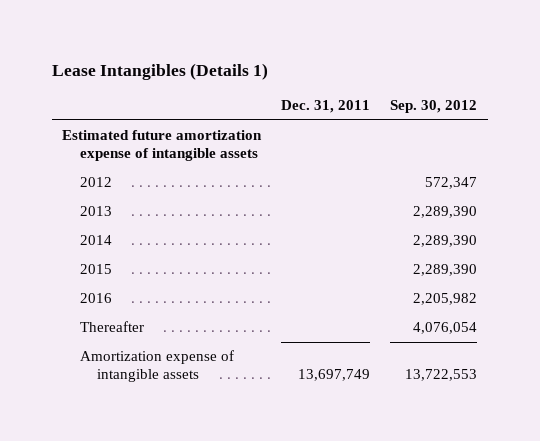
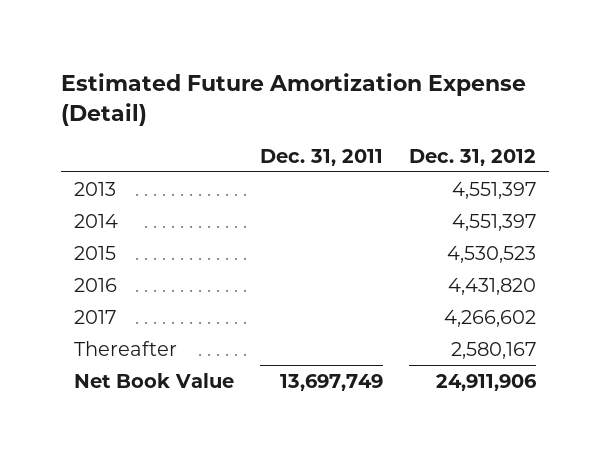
[52,62,269,80] Lease Intangibles (Details 1) -> [60,72,526,126] Estimated Future Amortization Expense (Detail)
[390,100,478,114] Sep. 30, 2012 -> none
none -> [409,148,537,166] Dec. 31, 2012
[62,130,263,161] Estimated future amortization expense of intangible assets -> none
[79,177,112,188] 2012 -> none
none -> [73,309,116,324] 2017
[79,350,234,382] Amortization expense of intangible assets -> [73,372,234,388] Net Book Value

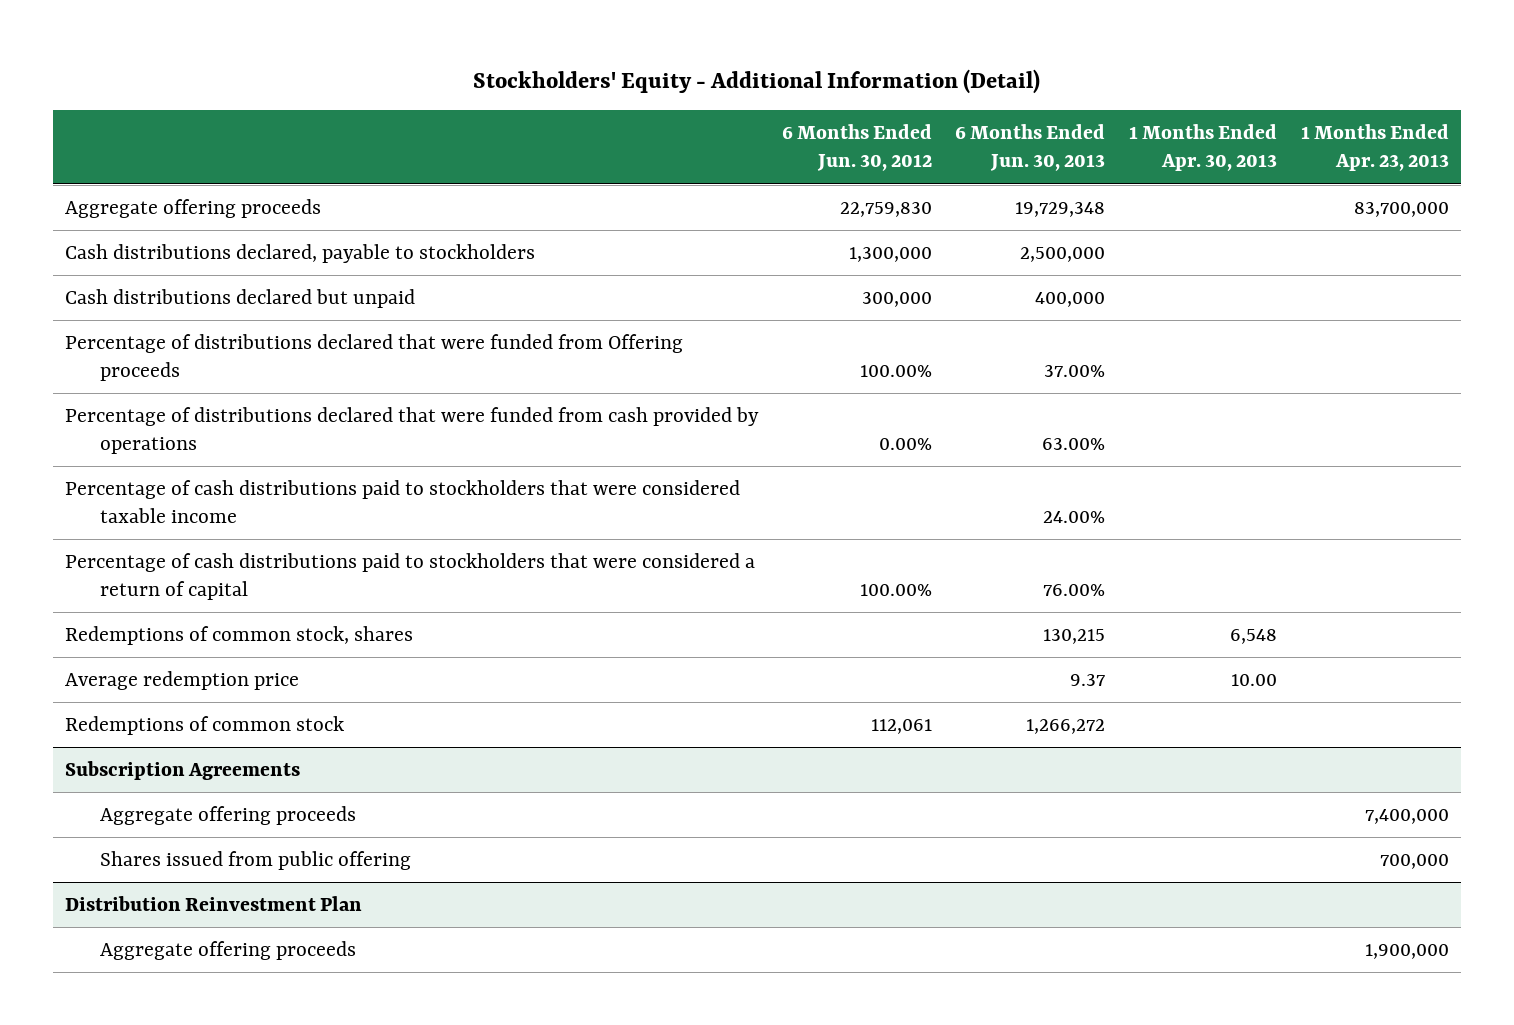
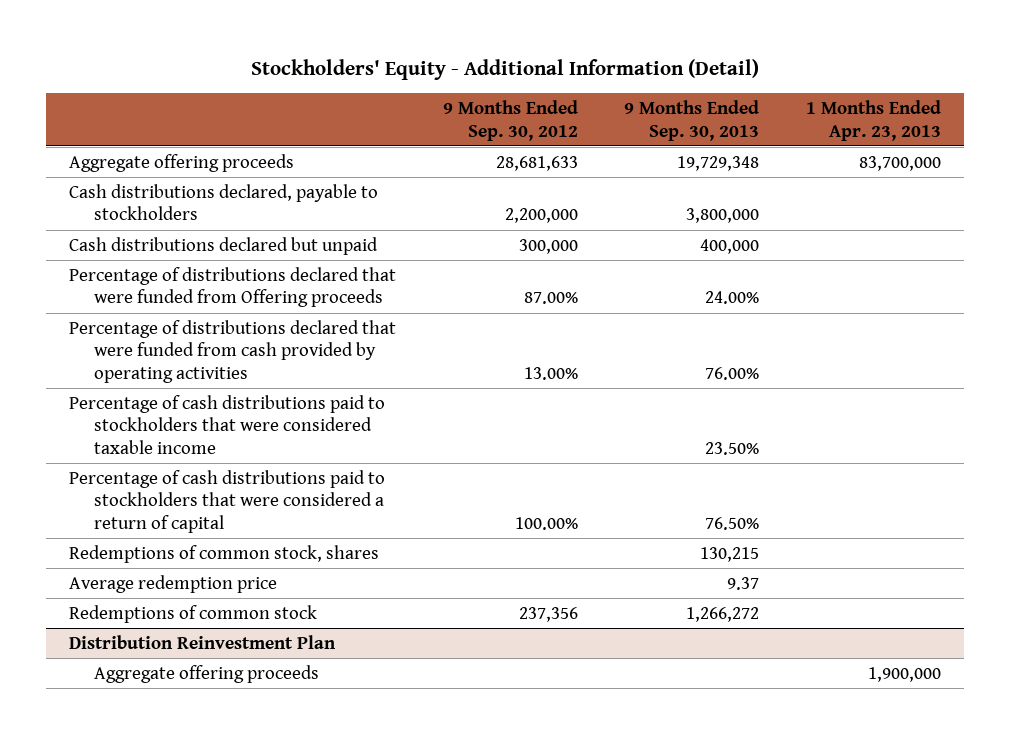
[781,124,932,172] 6 Months Ended Jun. 30, 2012 -> none
[955,124,1106,172] 6 Months Ended Jun. 30, 2013 -> none
[1128,124,1277,172] 1 Months Ended Apr. 30, 2013 -> none
none -> [442,99,578,141] 9 Months Ended Sep. 30, 2012
none -> [624,99,760,141] 9 Months Ended Sep. 30, 2013
[64,406,759,455] Percentage of distributions declared that were funded from cash provided by operations -> [69,319,397,384] Percentage of distributions declared that were funded from cash provided by operating activities
[64,760,300,780] Subscription Agreements -> none
[100,805,357,825] Aggregate offering proceeds -> none
[100,850,412,870] Shares issued from public offering -> none

